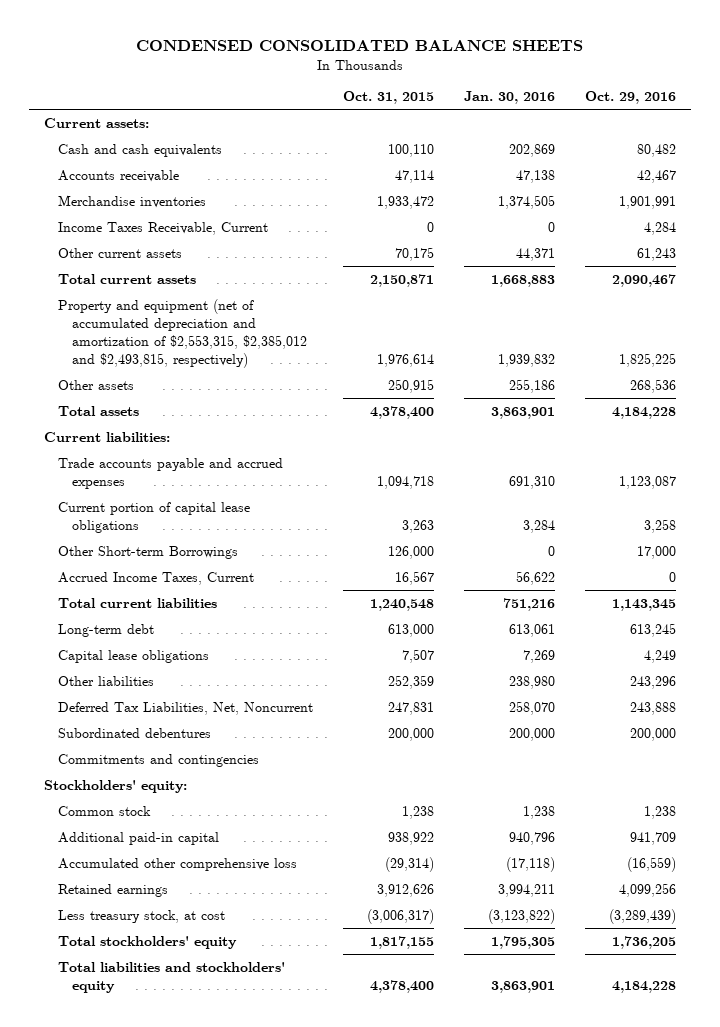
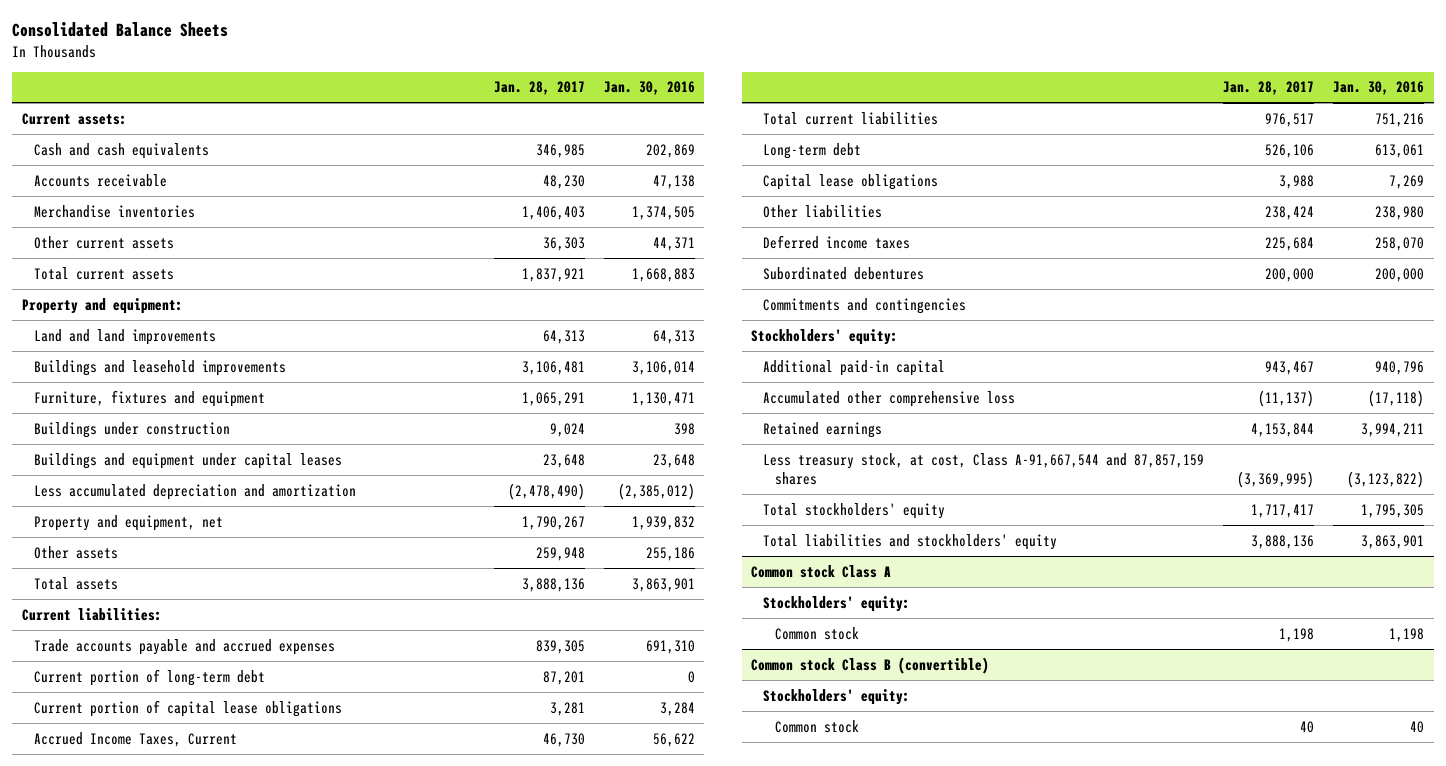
[136,39,584,51] CONDENSED CONSOLIDATED BALANCE SHEETS -> [12,22,229,38] Consolidated Balance Sheets
[343,91,435,105] Oct. 31, 2015 -> none
[585,91,677,105] Oct. 29, 2016 -> none
none -> [493,81,585,96] Jan. 28, 2017
[57,221,268,235] Income Taxes Receivable, Current -> none
none -> [21,297,183,314] Property and equipment:
none -> [33,328,216,345] Land and land improvements
none -> [33,359,286,376] Buildings and leasehold improvements
none -> [33,389,265,407] Furniture, fixtures and equipment
none -> [33,421,230,438] Buildings under construction
none -> [33,452,342,469] Buildings and equipment under capital leases
none -> [33,483,356,500] Less accumulated depreciation and amortization
[57,298,307,368] Property and equipment (net of accumulated depreciation and amortization of $2,553,315, $2,385,012 and $2,493,815, respectively) -> [33,514,223,531] Property and equipment, net
none -> [33,668,265,686] Current portion of long-term debt
[57,545,238,559] Other Short-term Borrowings -> none
[57,701,313,715] Deferred Tax Liabilities, Net, Noncurrent -> [763,234,911,249] Deferred income taxes
[57,805,151,816] Common stock -> none
[57,909,225,923] Less treasury stock, at cost -> [763,452,1205,486] Less treasury stock, at cost, Class A-91,667,544 and 87,857,159 shares
none -> [751,564,892,578] Common stock Class A
none -> [763,595,911,612] Stockholders' equity:
none -> [775,626,860,640] Common stock
none -> [751,656,990,674] Common stock Class B (convertible)
none -> [763,688,911,705] Stockholders' equity:
none -> [775,719,860,733] Common stock

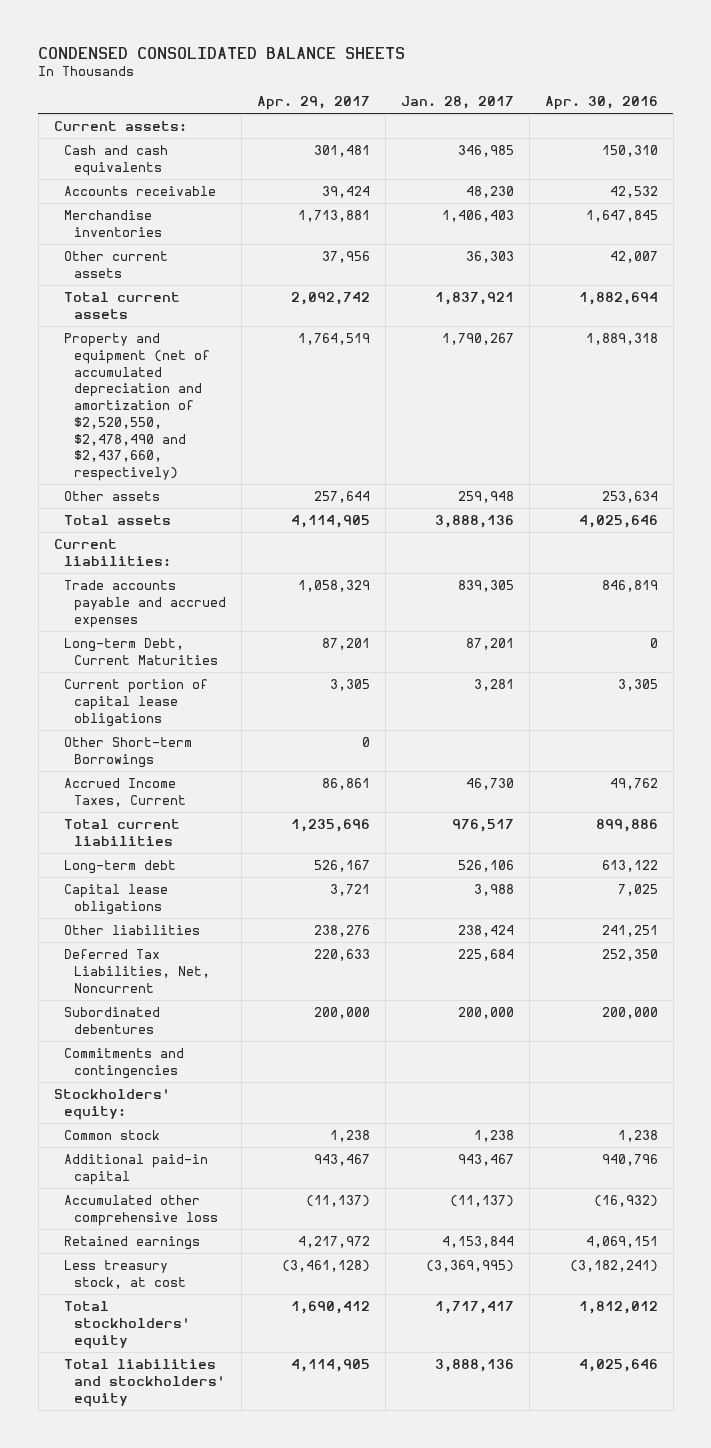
[12,22,229,38] Consolidated Balance Sheets -> [38,46,406,59] CONDENSED CONSOLIDATED BALANCE SHEETS
[603,81,695,96] Jan. 30, 2016 -> none
none -> [256,96,370,111] Apr. 29, 2017
none -> [544,96,658,111] Apr. 30, 2016
[21,297,183,314] Property and equipment: -> none
[33,328,216,345] Land and land improvements -> none
[33,359,286,376] Buildings and leasehold improvements -> none
[33,389,265,407] Furniture, fixtures and equipment -> none
[33,421,230,438] Buildings under construction -> none
[33,452,342,469] Buildings and equipment under capital leases -> none
[33,483,356,500] Less accumulated depreciation and amortization -> none
[33,514,223,531] Property and equipment, net -> [63,333,210,482] Property and equipment (net of accumulated depreciation and amortization of $2,520,550, $2,478,490 and $2,437,660, respectively)
[33,668,265,686] Current portion of long-term debt -> [63,638,218,665] Long-term Debt, Current Maturities
none -> [63,737,192,768] Other Short-term Borrowings
[763,234,911,249] Deferred income taxes -> [63,949,210,993] Deferred Tax Liabilities, Net, Noncurrent
none -> [63,1130,160,1141] Common stock
[763,452,1205,486] Less treasury stock, at cost, Class A-91,667,544 and 87,857,159 shares -> [63,1260,186,1289] Less treasury stock, at cost
[751,564,892,578] Common stock Class A -> none
[763,595,911,612] Stockholders' equity: -> none
[775,626,860,640] Common stock -> none
[751,656,990,674] Common stock Class B (convertible) -> none
[763,688,911,705] Stockholders' equity: -> none
[775,719,860,733] Common stock -> none

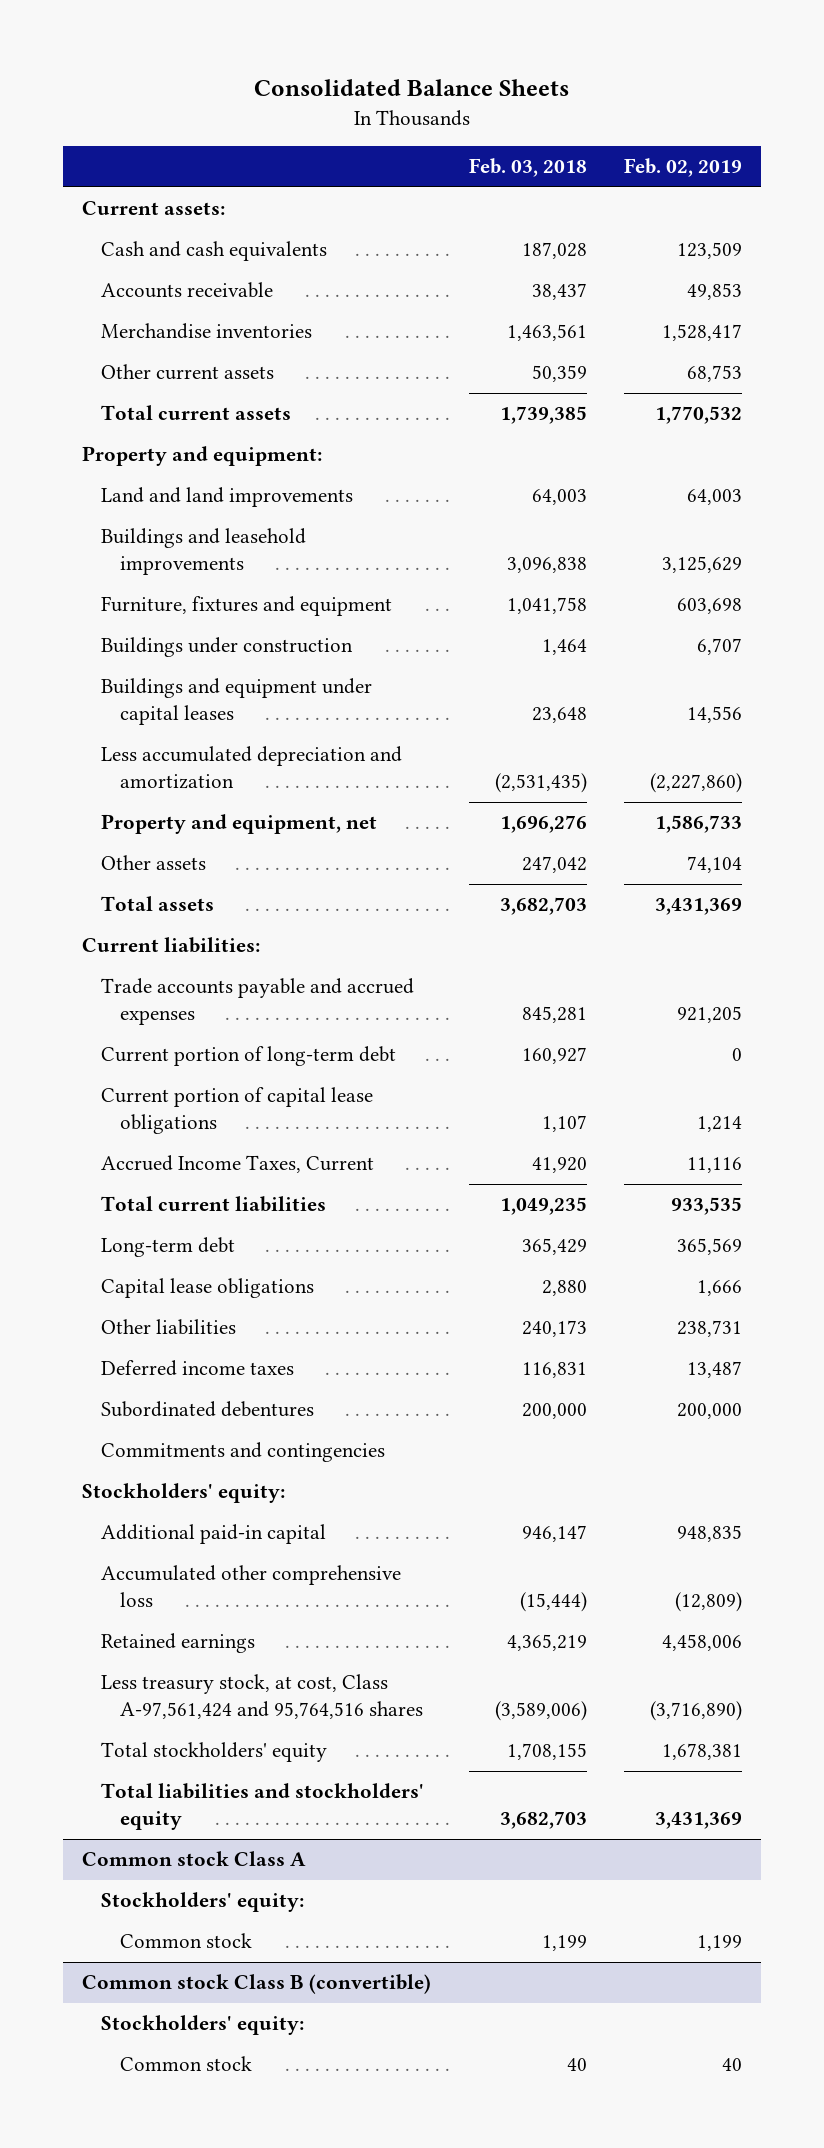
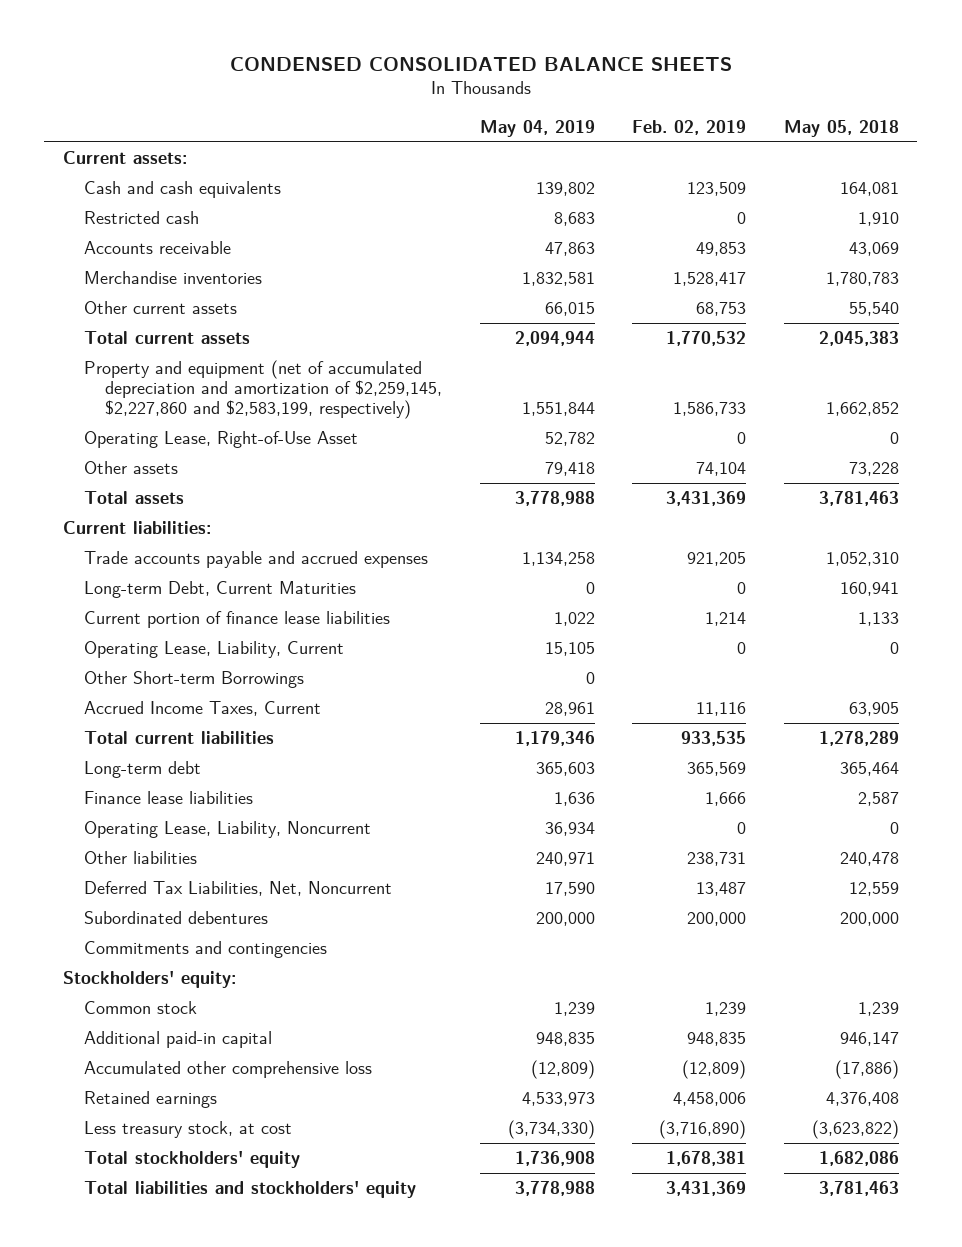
[254,78,570,96] Consolidated Balance Sheets -> [229,57,732,72] CONDENSED CONSOLIDATED BALANCE SHEETS
[468,158,587,178] Feb. 03, 2018 -> none
none -> [479,119,595,137] May 04, 2019
none -> [783,119,899,137] May 05, 2018
none -> [84,210,200,224] Restricted cash
[81,446,322,467] Property and equipment: -> none
[100,487,353,508] Land and land improvements -> none
[100,528,306,576] Buildings and leasehold improvements -> none
[100,596,392,617] Furniture, fixtures and equipment -> none
[100,637,353,658] Buildings under construction -> none
[100,678,372,726] Buildings and equipment under capital leases -> none
[100,746,402,790] Less accumulated depreciation and amortization -> none
[100,814,377,835] Property and equipment, net -> [84,359,443,420] Property and equipment (net of accumulated depreciation and amortization of $2,259,145, $2,227,860 and $2,583,199, respectively)
none -> [84,430,359,448] Operating Lease, Right-of-Use Asset
[100,1046,396,1067] Current portion of long-term debt -> [84,580,357,598] Long-term Debt, Current Maturities
[100,1087,373,1135] Current portion of capital lease obligations -> [84,610,391,628] Current portion of finance lease liabilities
none -> [84,640,345,658] Operating Lease, Liability, Current
none -> [84,670,305,688] Other Short-term Borrowings
[100,1278,314,1299] Capital lease obligations -> [84,790,254,804] Finance lease liabilities
none -> [84,820,372,838] Operating Lease, Liability, Noncurrent
[100,1360,294,1377] Deferred income taxes -> [84,880,393,896] Deferred Tax Liabilities, Net, Noncurrent
none -> [84,1000,198,1014] Common stock
[100,1674,423,1720] Less treasury stock, at cost, Class A-97,561,424 and 95,764,516 shares -> [84,1120,293,1138] Less treasury stock, at cost
[81,1851,306,1867] Common stock Class A -> none
[100,1892,304,1913] Stockholders' equity: -> none
[119,1933,252,1949] Common stock -> none
[81,1974,431,1995] Common stock Class B (convertible) -> none
[100,2015,304,2036] Stockholders' equity: -> none
[119,2056,252,2072] Common stock -> none

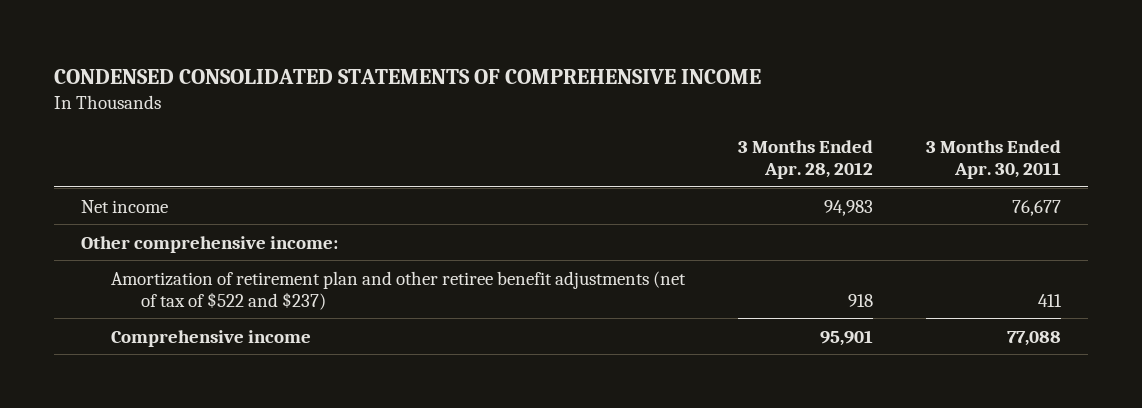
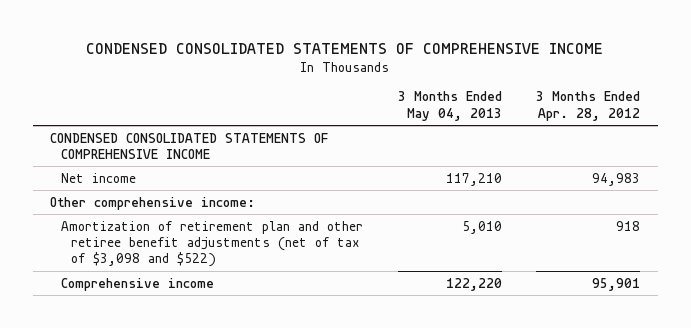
[926,139,1062,179] 3 Months Ended Apr. 30, 2011 -> none
none -> [397,91,502,121] 3 Months Ended May 04, 2013
none -> [50,132,329,159] CONDENSED CONSOLIDATED STATEMENTS OF COMPREHENSIVE INCOME
[111,270,687,310] Amortization of retirement plan and other retiree benefit adjustments (net of tax of $522 and $237) -> [60,220,363,268] Amortization of retirement plan and other retiree benefit adjustments (net of tax of $3,098 and $522)

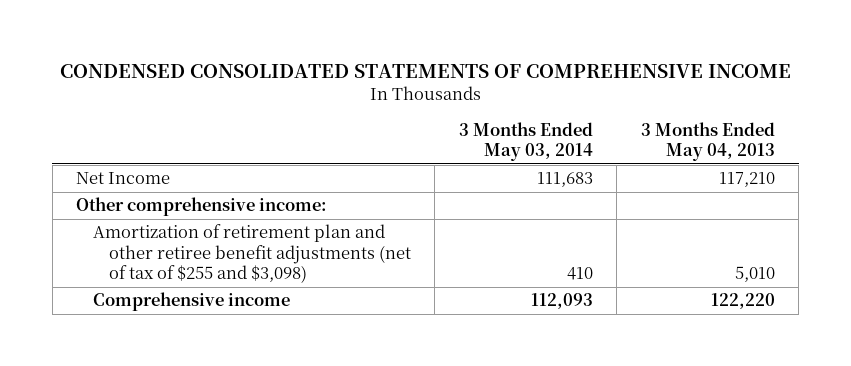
[536,91,641,121] 3 Months Ended Apr. 28, 2012 -> none
none -> [458,121,593,162] 3 Months Ended May 03, 2014
[50,132,329,159] CONDENSED CONSOLIDATED STATEMENTS OF COMPREHENSIVE INCOME -> none
[60,172,136,183] Net income -> [76,172,171,185] Net Income
[60,220,363,268] Amortization of retirement plan and other retiree benefit adjustments (net of tax of $3,098 and $522) -> [92,224,411,284] Amortization of retirement plan and other retiree benefit adjustments (net of tax of $255 and $3,098)

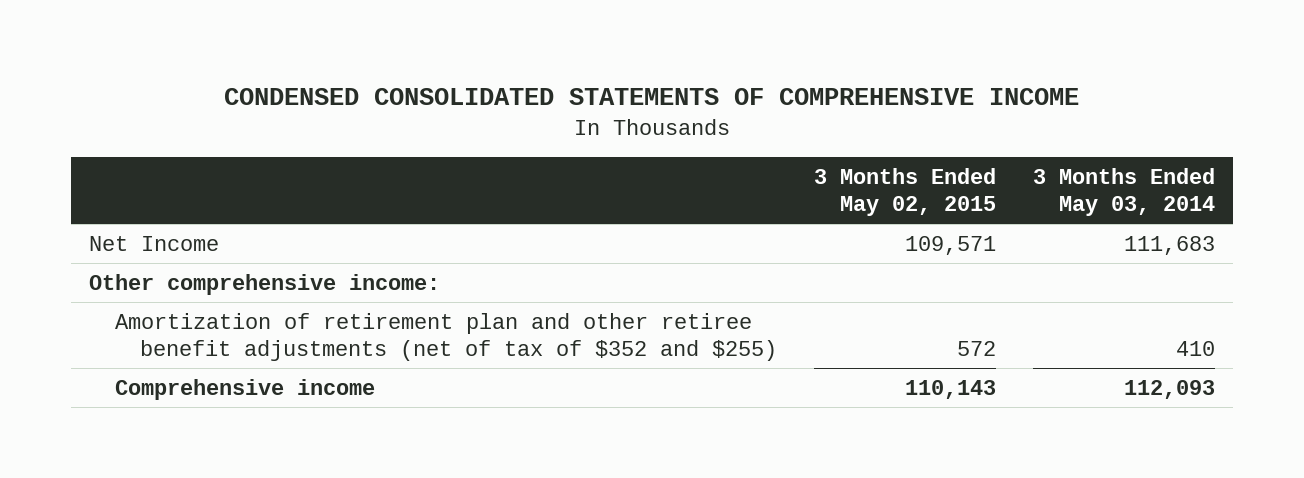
[640,121,775,162] 3 Months Ended May 04, 2013 -> none
none -> [813,167,996,216] 3 Months Ended May 02, 2015
[92,224,411,284] Amortization of retirement plan and other retiree benefit adjustments (net of tax of $255 and $3,098) -> [114,312,777,361] Amortization of retirement plan and other retiree benefit adjustments (net of tax of $352 and $255)

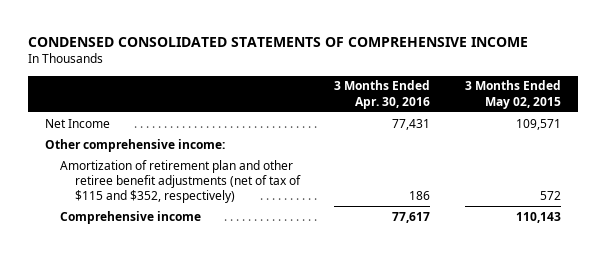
[1032,167,1215,216] 3 Months Ended May 03, 2014 -> none
none -> [334,80,431,109] 3 Months Ended Apr. 30, 2016
[114,312,777,361] Amortization of retirement plan and other retiree benefit adjustments (net of tax of $352 and $255) -> [59,159,301,204] Amortization of retirement plan and other retiree benefit adjustments (net of tax of $115 and $352, respectively)

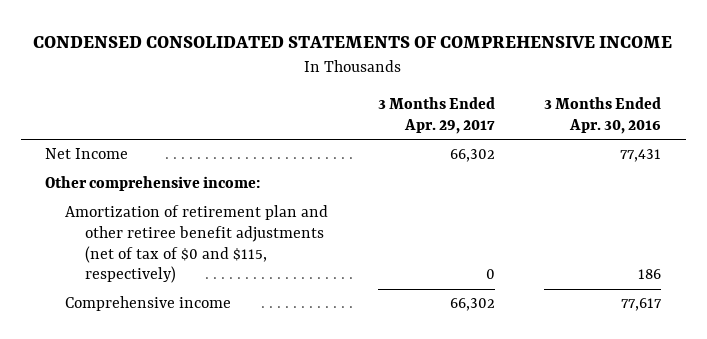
[464,80,561,109] 3 Months Ended May 02, 2015 -> none
none -> [377,97,495,134] 3 Months Ended Apr. 29, 2017
[59,159,301,204] Amortization of retirement plan and other retiree benefit adjustments (net of tax of $115 and $352, respectively) -> [65,205,329,284] Amortization of retirement plan and other retiree benefit adjustments (net of tax of $0 and $115, respectively)

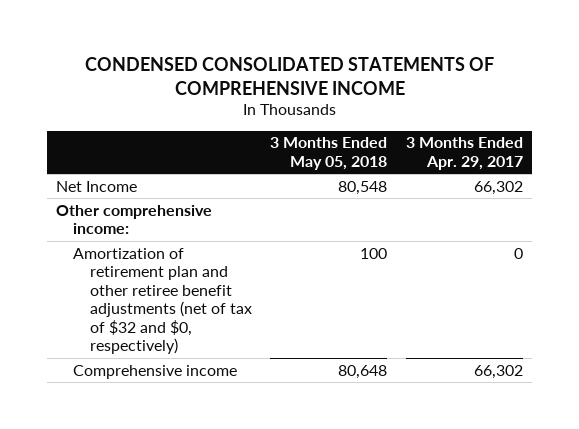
[544,97,662,134] 3 Months Ended Apr. 30, 2016 -> none
none -> [270,137,388,170] 3 Months Ended May 05, 2018
[65,205,329,284] Amortization of retirement plan and other retiree benefit adjustments (net of tax of $0 and $115, respectively) -> [72,247,252,355] Amortization of retirement plan and other retiree benefit adjustments (net of tax of $32 and $0, respectively)

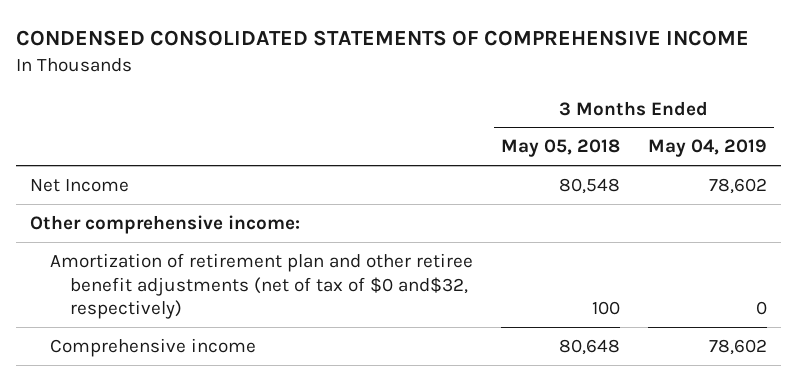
[405,137,523,170] 3 Months Ended Apr. 29, 2017 -> none
none -> [648,139,768,158] May 04, 2019
[72,247,252,355] Amortization of retirement plan and other retiree benefit adjustments (net of tax of $32 and $0, respectively) -> [50,252,474,320] Amortization of retirement plan and other retiree benefit adjustments (net of tax of $0 and$32, respectively)

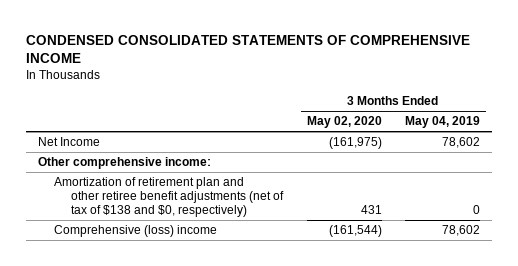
[501,139,621,158] May 05, 2018 -> none
none -> [306,116,382,129] May 02, 2020
[50,252,474,320] Amortization of retirement plan and other retiree benefit adjustments (net of tax of $0 and$32, respectively) -> [54,177,284,217] Amortization of retirement plan and other retiree benefit adjustments (net of tax of $138 and $0, respectively)
[50,337,257,357] Comprehensive income -> [54,225,218,238] Comprehensive (loss) income

